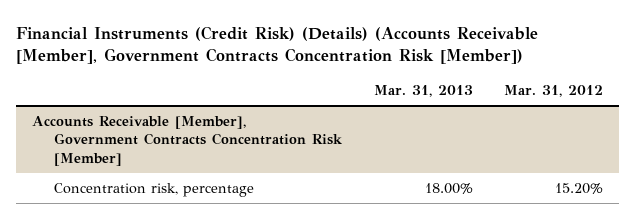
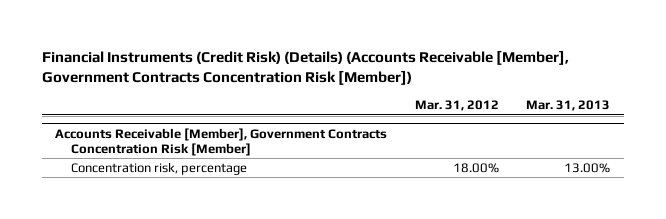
[424,182,473,194] 18.00% -> [564,162,611,173] 13.00%
[555,182,604,194] 15.20% -> [452,162,499,173] 18.00%

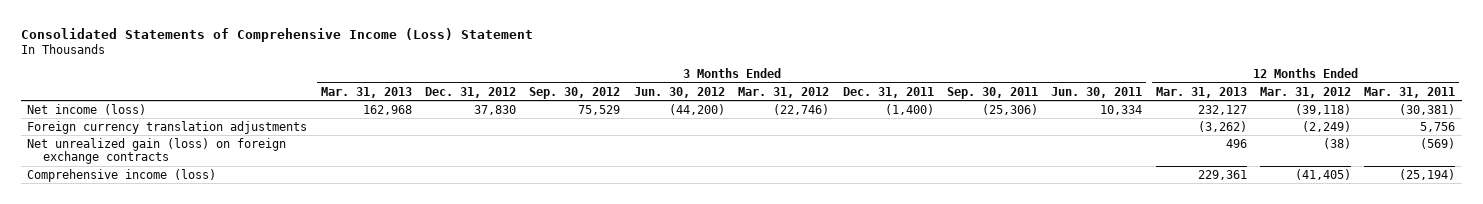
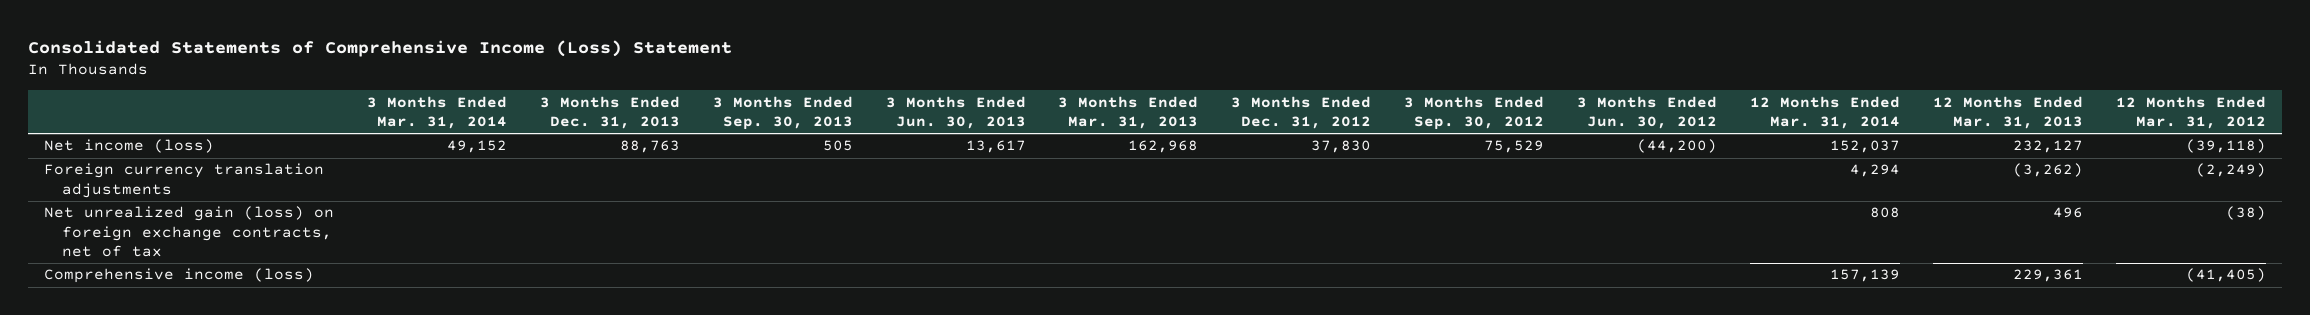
[738,86,830,98] Mar. 31, 2012 -> none
[842,86,934,98] Dec. 31, 2011 -> none
[946,86,1038,99] Sep. 30, 2011 -> none
[1051,86,1143,98] Jun. 30, 2011 -> none
[1364,86,1456,98] Mar. 31, 2011 -> none
none -> [367,95,508,129] 3 Months Ended Mar. 31, 2014
none -> [539,95,680,129] 3 Months Ended Dec. 31, 2013
none -> [712,95,853,130] 3 Months Ended Sep. 30, 2013
none -> [885,95,1026,129] 3 Months Ended Jun. 30, 2013
none -> [1749,95,1900,129] 12 Months Ended Mar. 31, 2014
[27,137,287,165] Net unrealized gain (loss) on foreign exchange contracts -> [44,206,335,258] Net unrealized gain (loss) on foreign exchange contracts, net of tax

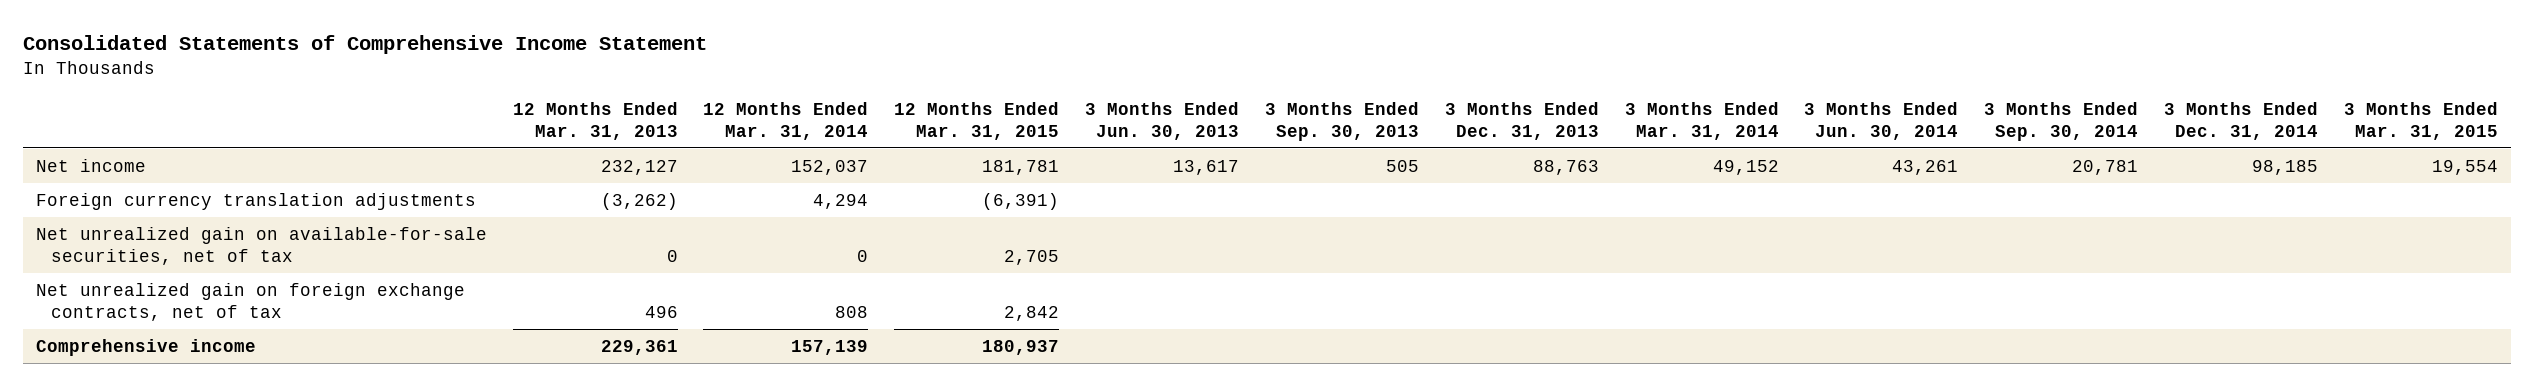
[27,39,732,57] Consolidated Statements of Comprehensive Income (Loss) Statement -> [22,35,707,55] Consolidated Statements of Comprehensive Income Statement
[1058,95,1199,129] 3 Months Ended Mar. 31, 2013 -> none
[1231,95,1372,129] 3 Months Ended Dec. 31, 2012 -> none
[1404,95,1545,130] 3 Months Ended Sep. 30, 2012 -> none
[1576,95,1717,129] 3 Months Ended Jun. 30, 2012 -> none
[2115,95,2266,129] 12 Months Ended Mar. 31, 2012 -> none
none -> [894,101,1060,140] 12 Months Ended Mar. 31, 2015
none -> [1804,101,1959,140] 3 Months Ended Jun. 30, 2014
none -> [1984,101,2139,141] 3 Months Ended Sep. 30, 2014
none -> [2164,101,2319,140] 3 Months Ended Dec. 31, 2014
none -> [2343,101,2498,140] 3 Months Ended Mar. 31, 2015
[44,139,215,154] Net income (loss) -> [35,158,146,172] Net income
none -> [35,226,487,265] Net unrealized gain on available-for-sale securities, net of tax
[44,206,335,258] Net unrealized gain (loss) on foreign exchange contracts, net of tax -> [35,282,465,321] Net unrealized gain on foreign exchange contracts, net of tax
[44,268,315,284] Comprehensive income (loss) -> [35,338,256,356] Comprehensive income

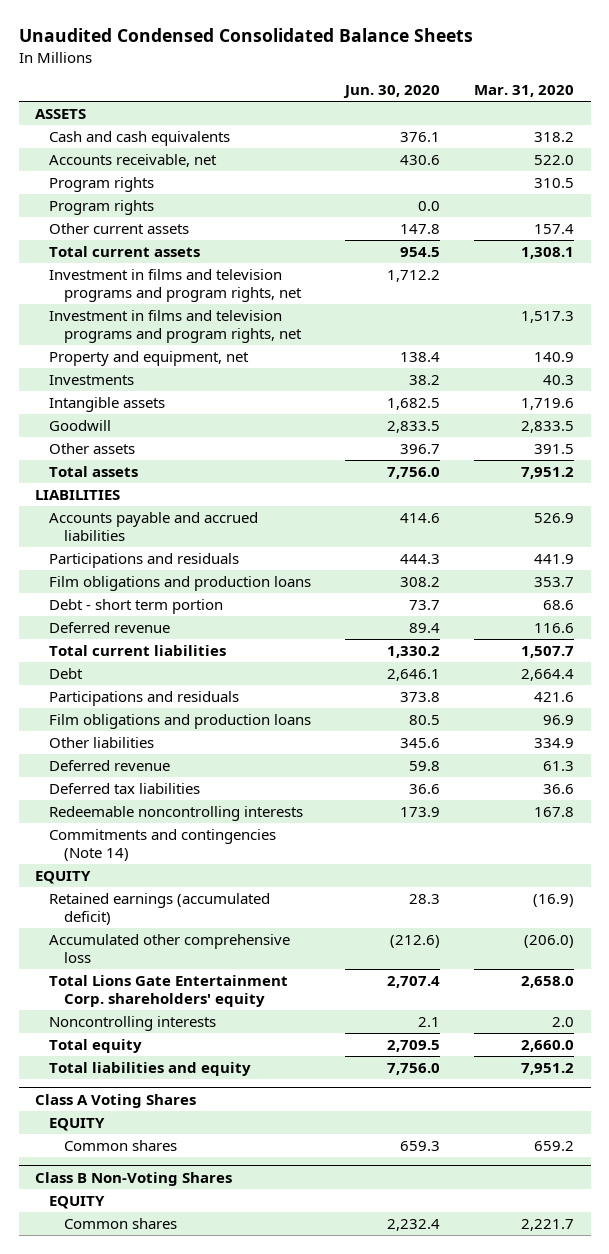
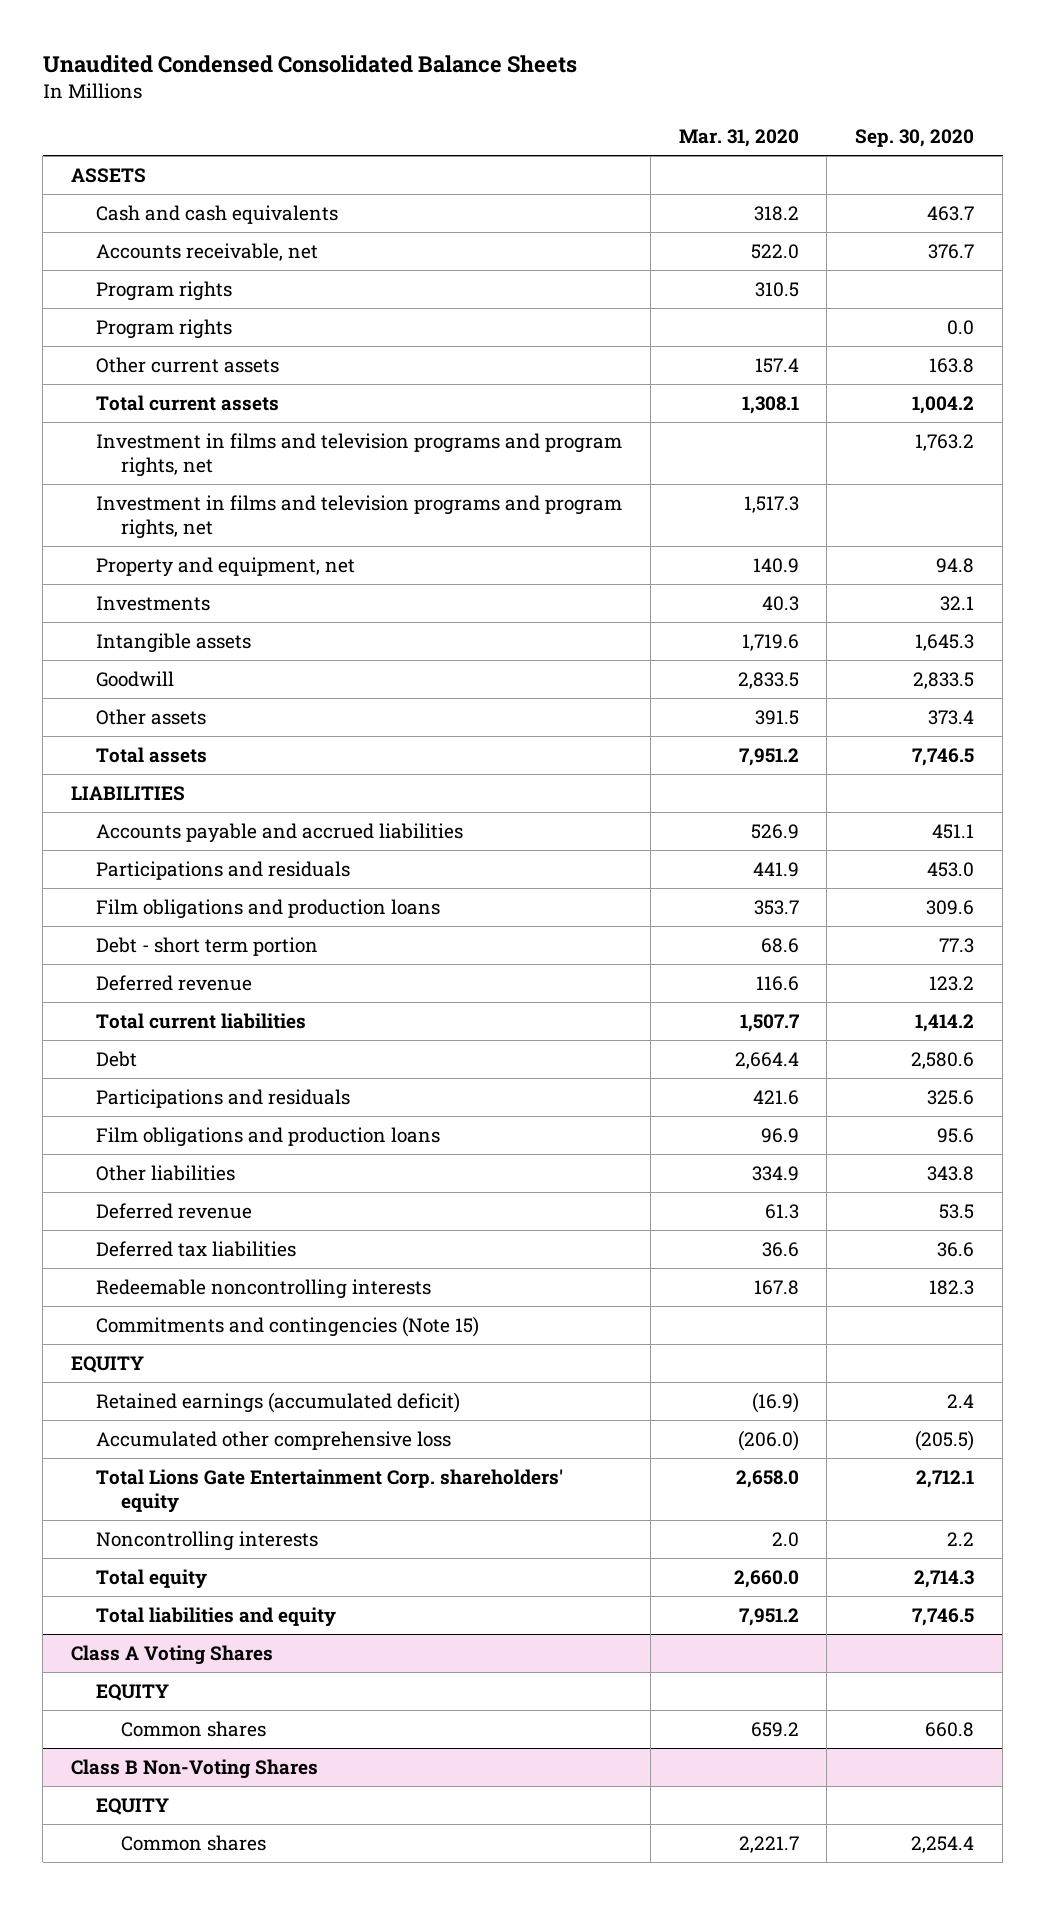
[343,85,441,99] Jun. 30, 2020 -> none
none -> [855,129,975,148] Sep. 30, 2020
[49,829,277,861] Commitments and contingencies (Note 14) -> [95,1315,479,1337] Commitments and contingencies (Note 15)

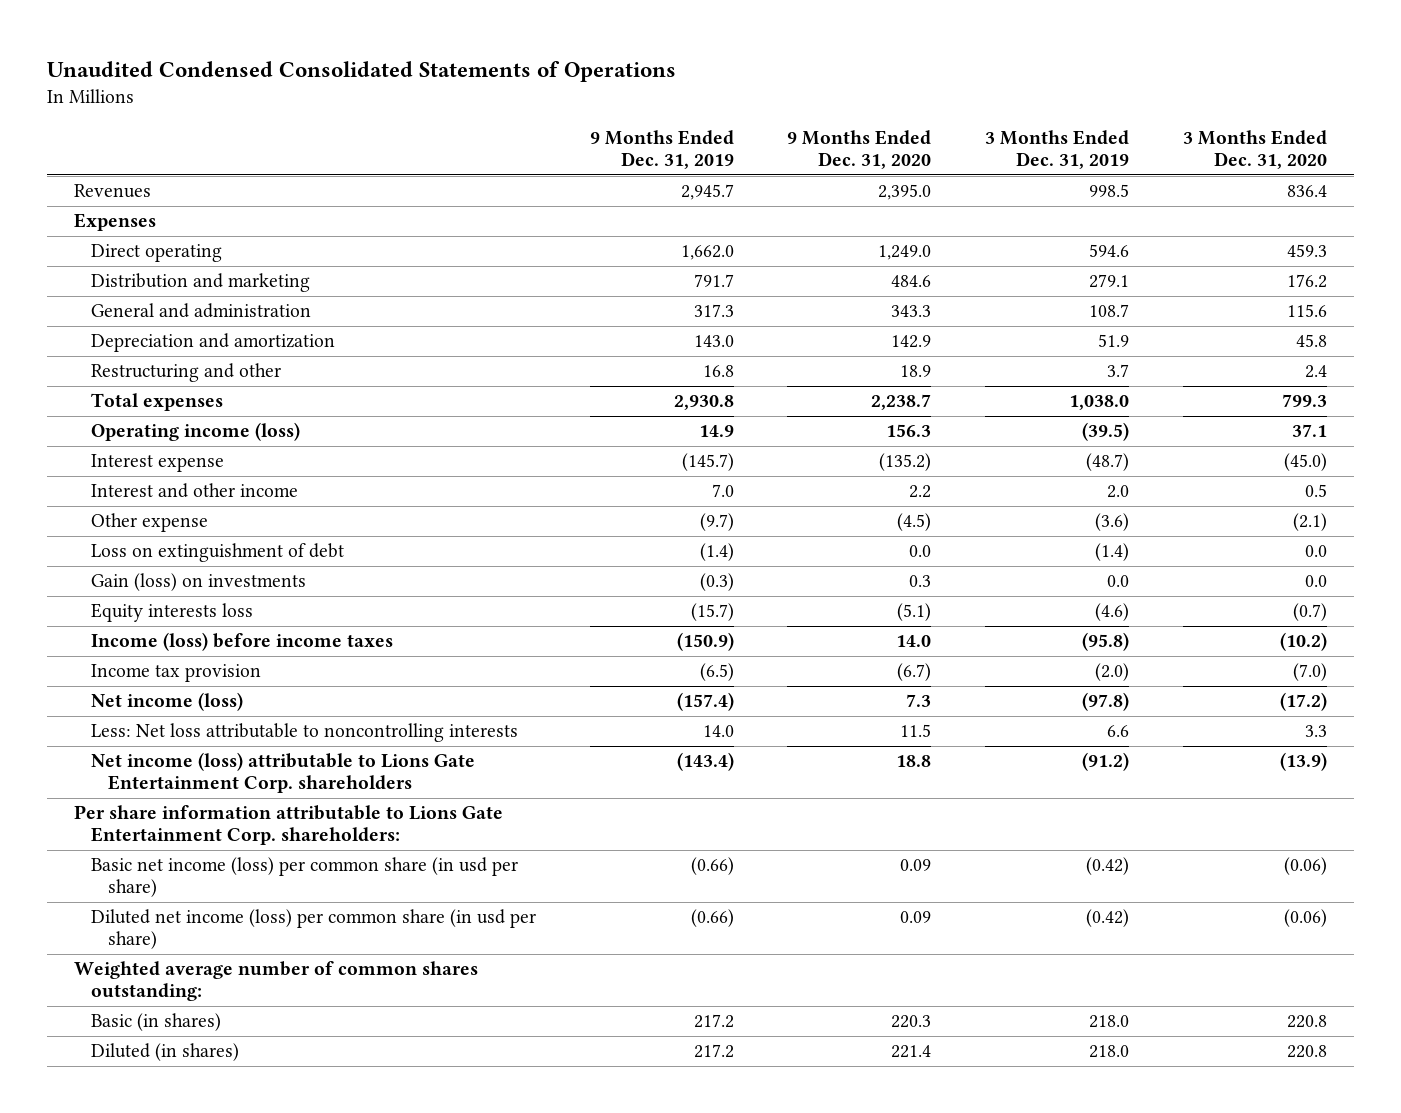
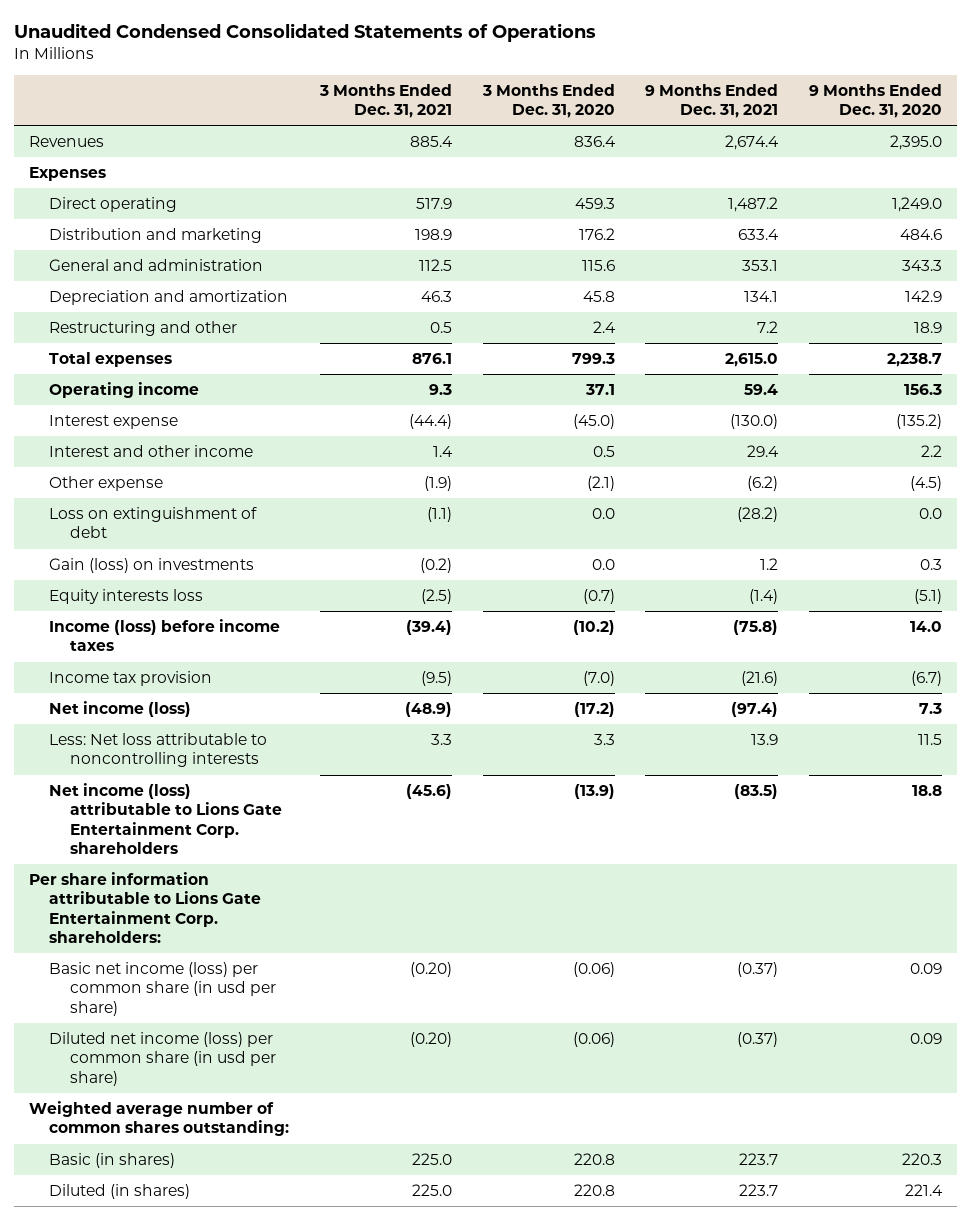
[589,129,734,170] 9 Months Ended Dec. 31, 2019 -> none
[985,129,1130,170] 3 Months Ended Dec. 31, 2019 -> none
none -> [319,83,453,118] 3 Months Ended Dec. 31, 2021
none -> [645,83,779,118] 9 Months Ended Dec. 31, 2021
[90,422,300,442] Operating income (loss) -> [49,382,200,399] Operating income

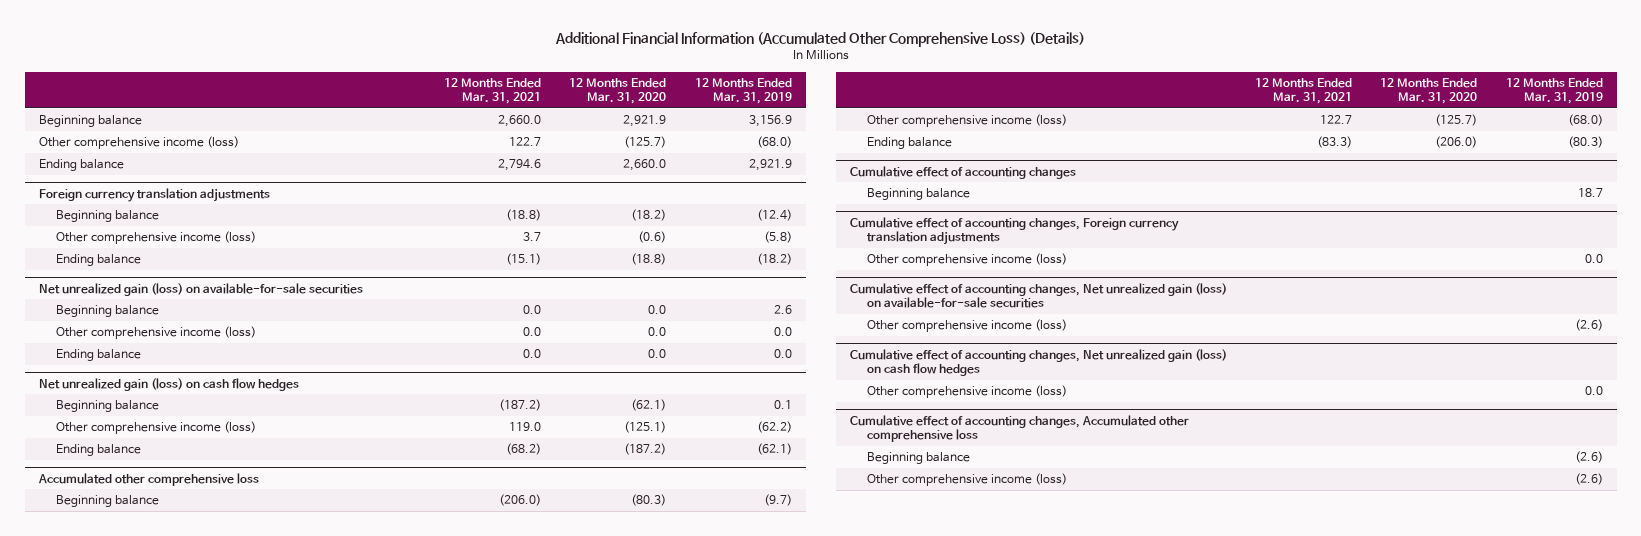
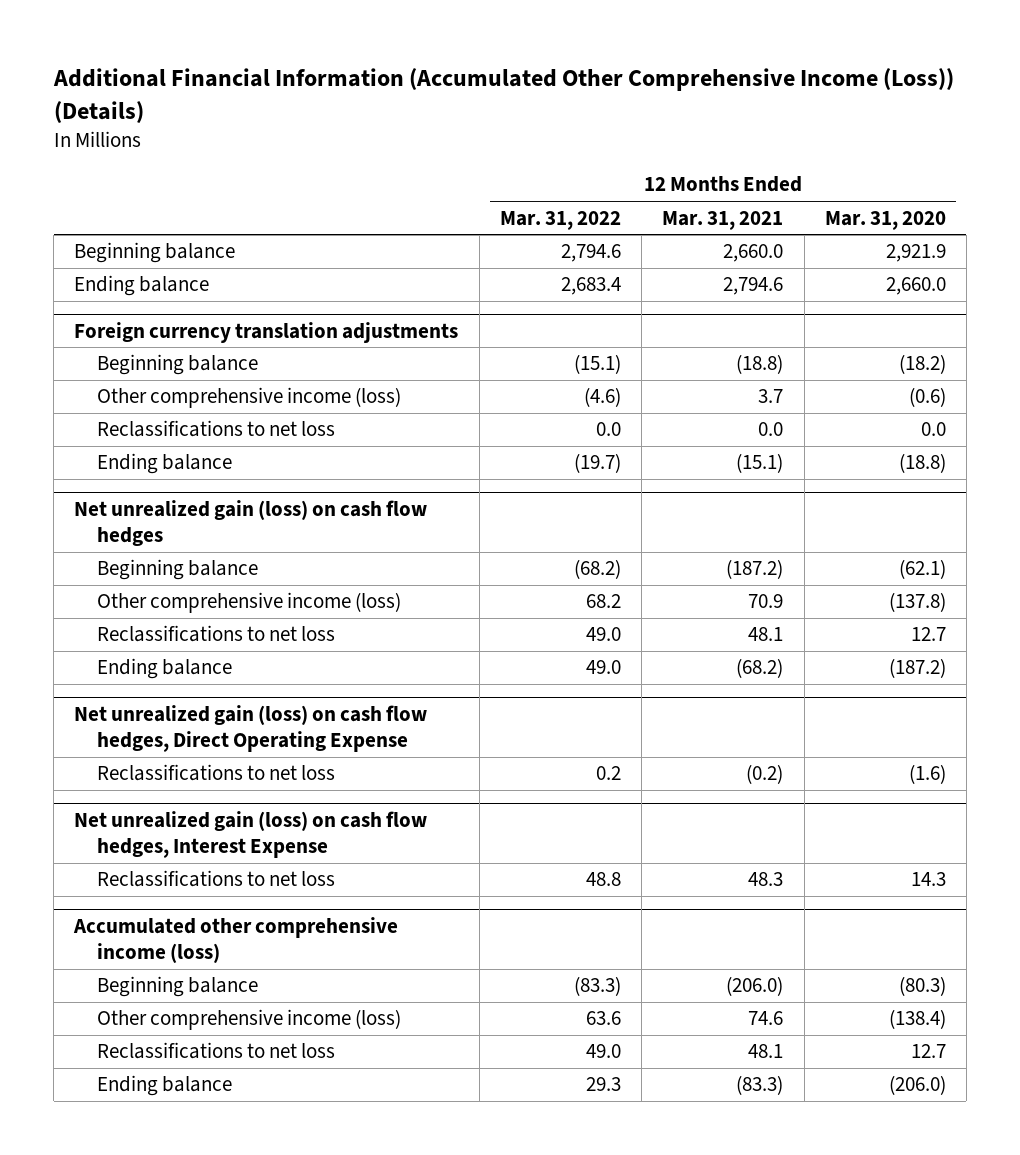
[554,32,1085,48] Additional Financial Information (Accumulated Other Comprehensive Loss) (Details) -> [52,68,954,123] Additional Financial Information (Accumulated Other Comprehensive Income (Loss)) (Details)
[694,77,792,105] 12 Months Ended Mar. 31, 2019 -> none
none -> [499,210,621,230] Mar. 31, 2022
[38,136,239,150] Other comprehensive income (loss) -> none
none -> [96,420,335,438] Reclassifications to net loss
[38,282,363,296] Net unrealized gain (loss) on available-for-sale securities -> none
[56,305,160,318] Beginning balance -> none
[56,326,257,340] Other comprehensive income (loss) -> none
[56,349,142,362] Ending balance -> none
[508,422,541,432] 119.0 -> [748,594,784,609] 70.9
[624,421,667,434] (125.1) -> [888,592,946,613] (137.8)
none -> [96,625,335,643] Reclassifications to net loss
none -> [74,704,428,752] Net unrealized gain (loss) on cash flow hedges, Direct Operating Expense
none -> [96,764,335,782] Reclassifications to net loss
none -> [74,810,428,858] Net unrealized gain (loss) on cash flow hedges, Interest Expense
none -> [96,870,335,888] Reclassifications to net loss
[37,472,259,486] Accumulated other comprehensive loss -> [73,916,399,963] Accumulated other comprehensive income (loss)
[1320,115,1353,125] 122.7 -> [748,1011,784,1026] 74.6
[1435,114,1478,127] (125.7) -> [888,1009,946,1030] (138.4)
none -> [96,1042,335,1060] Reclassifications to net loss
[849,165,1076,179] Cumulative effect of accounting changes -> none
[867,188,971,201] Beginning balance -> none
[849,216,1179,245] Cumulative effect of accounting changes, Foreign currency translation adjustments -> none
[867,253,1068,267] Other comprehensive income (loss) -> none
[849,282,1227,308] Cumulative effect of accounting changes, Net unrealized gain (loss) on available-for-sale securities -> none
[867,319,1068,333] Other comprehensive income (loss) -> none
[849,348,1227,376] Cumulative effect of accounting changes, Net unrealized gain (loss) on cash flow hedges -> none
[867,385,1068,399] Other comprehensive income (loss) -> none
[849,414,1189,442] Cumulative effect of accounting changes, Accumulated other comprehensive loss -> none
[867,452,971,465] Beginning balance -> none
[867,473,1068,487] Other comprehensive income (loss) -> none

